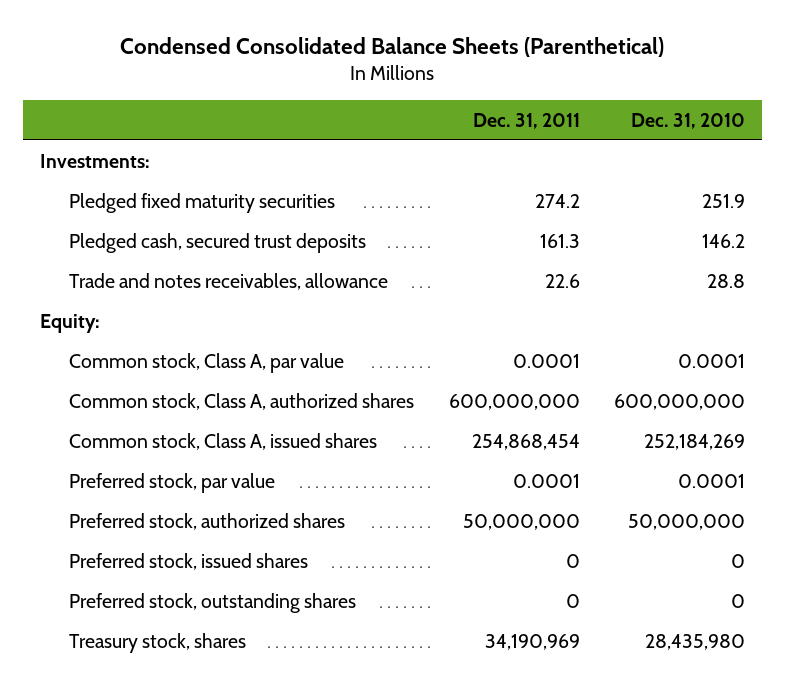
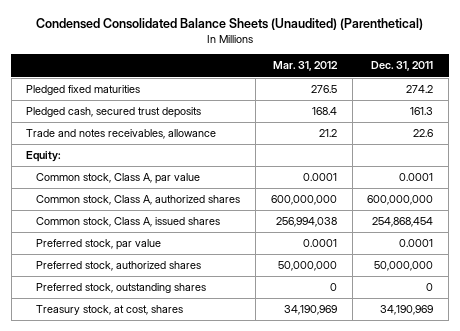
[120,36,665,57] Condensed Consolidated Balance Sheets (Parenthetical) -> [35,18,423,31] Condensed Consolidated Balance Sheets (Unaudited) (Parenthetical)
[630,112,745,129] Dec. 31, 2010 -> none
none -> [272,61,338,72] Mar. 31, 2012
[40,153,151,168] Investments: -> none
[69,192,336,213] Pledged fixed maturity securities -> [26,85,141,96] Pledged fixed maturities
[69,552,309,570] Preferred stock, issued shares -> none
[69,632,247,653] Treasury stock, shares -> [36,305,184,316] Treasury stock, at cost, shares

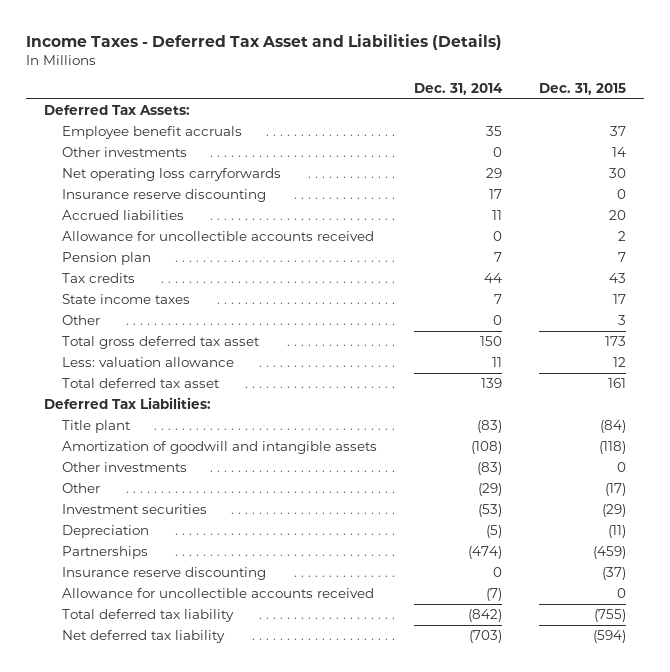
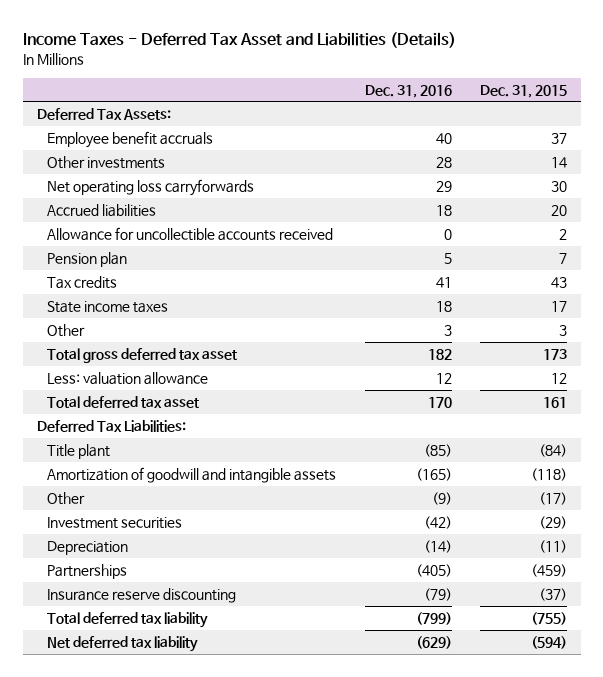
[413,83,503,96] Dec. 31, 2014 -> none
none -> [364,84,452,98] Dec. 31, 2016
[61,189,266,203] Insurance reserve discounting -> none
[61,462,187,473] Other investments -> none
[61,588,374,599] Allowance for uncollectible accounts received -> none

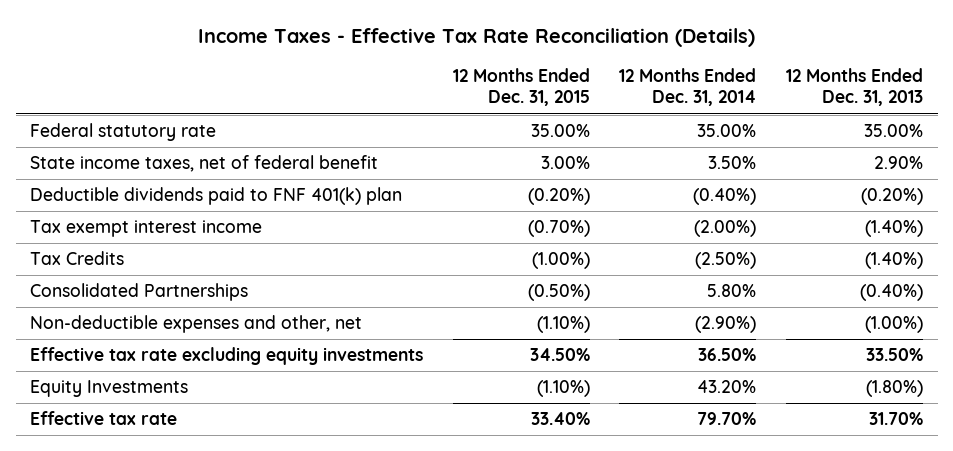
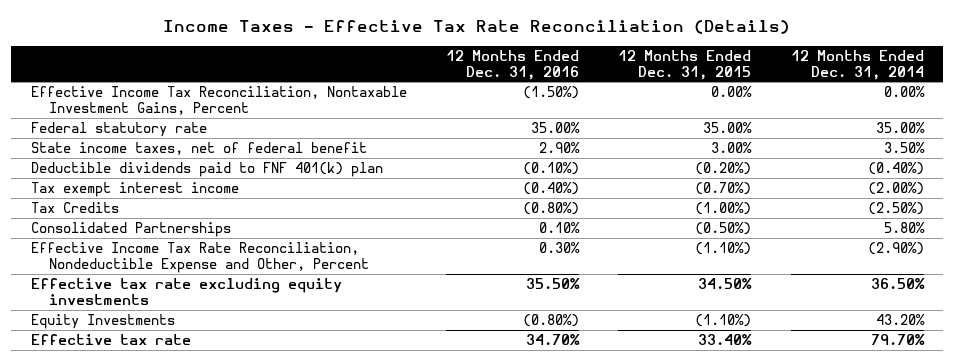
[786,68,924,107] 12 Months Ended Dec. 31, 2013 -> none
none -> [446,49,580,80] 12 Months Ended Dec. 31, 2016
none -> [30,86,407,115] Effective Income Tax Reconciliation, Nontaxable Investment Gains, Percent
[30,315,363,334] Non-deductible expenses and other, net -> [30,242,369,273] Effective Income Tax Rate Reconciliation, Nondeductible Expense and Other, Percent

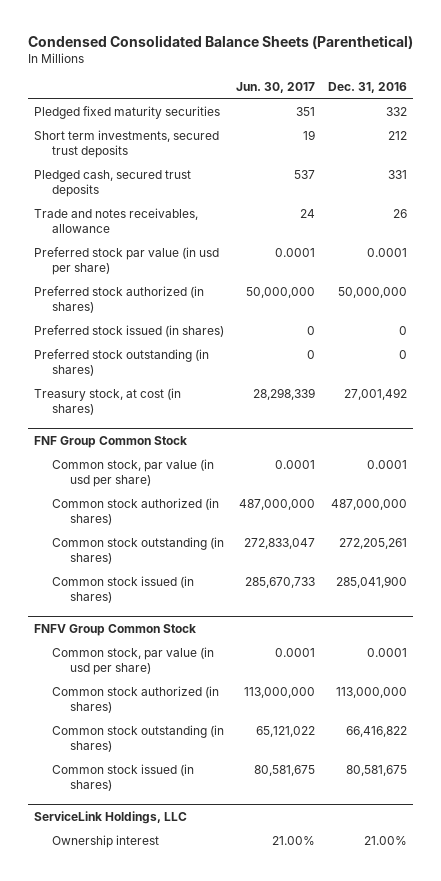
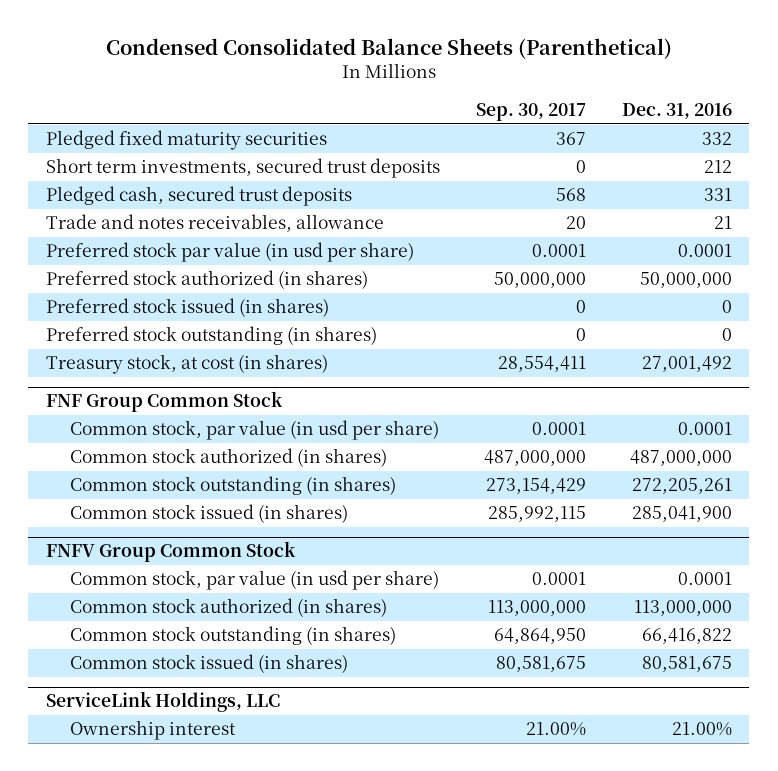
[236,82,316,94] Jun. 30, 2017 -> none
none -> [475,103,586,122] Sep. 30, 2017
[392,209,407,219] 26 -> [713,216,732,230] 21

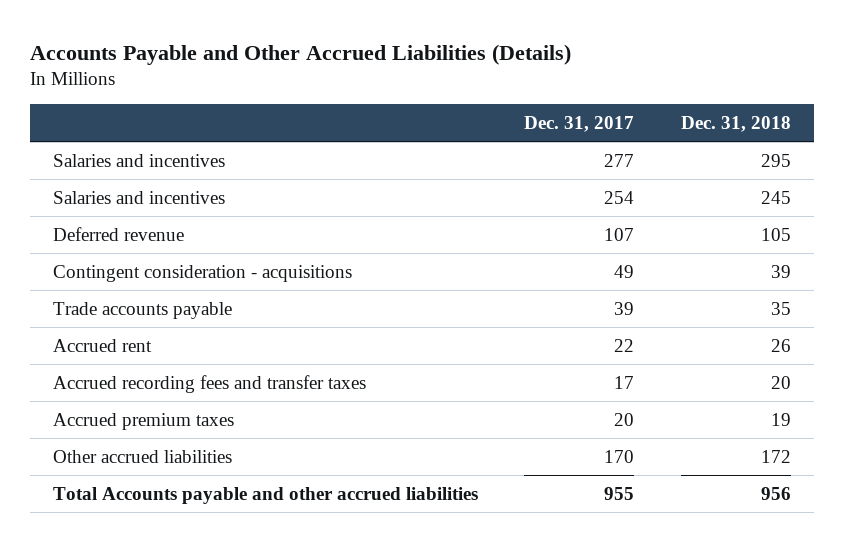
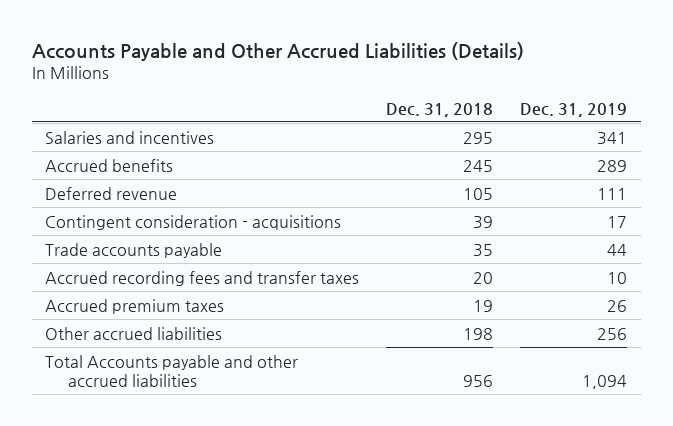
[524,116,635,133] Dec. 31, 2017 -> none
none -> [520,102,628,117] Dec. 31, 2019
[53,190,226,204] Salaries and incentives -> [45,158,174,172] Accrued benefits
[53,338,153,352] Accrued rent -> none
[760,449,791,463] 172 -> [463,327,494,340] 198

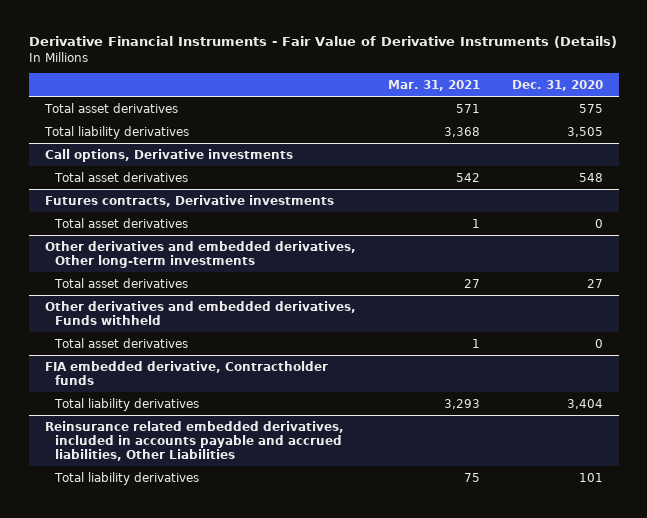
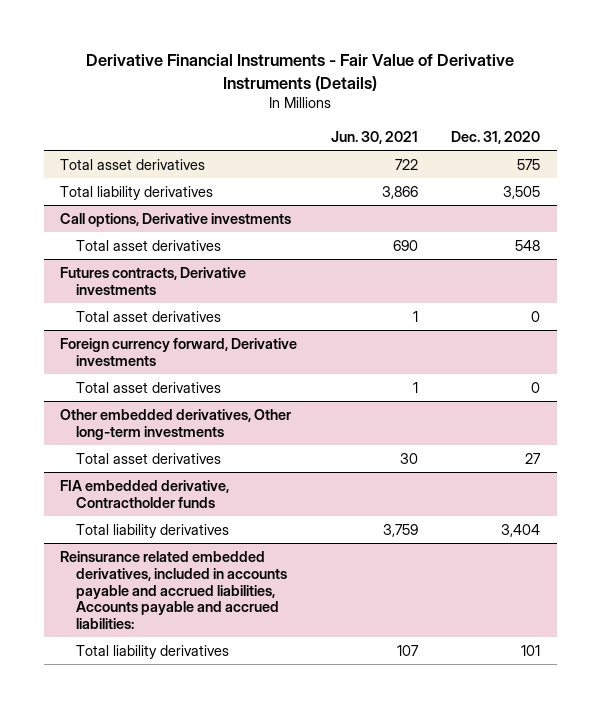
[387,79,480,91] Mar. 31, 2021 -> none
none -> [330,130,418,144] Jun. 30, 2021
[44,240,356,268] Other derivatives and embedded derivatives, Other long-term investments -> none
[53,277,188,288] Total asset derivatives -> none
[44,300,356,325] Other derivatives and embedded derivatives, Funds withheld -> none
none -> [60,337,298,366] Foreign currency forward, Derivative investments
none -> [60,408,292,440] Other embedded derivatives, Other long-term investments
none -> [75,452,221,464] Total asset derivatives
[44,420,344,462] Reinsurance related embedded derivatives, included in accounts payable and accrued liabilities, Other Liabilities -> [60,550,287,630] Reinsurance related embedded derivatives, included in accounts payable and accrued liabilities, Accounts payable and accrued liabilities:

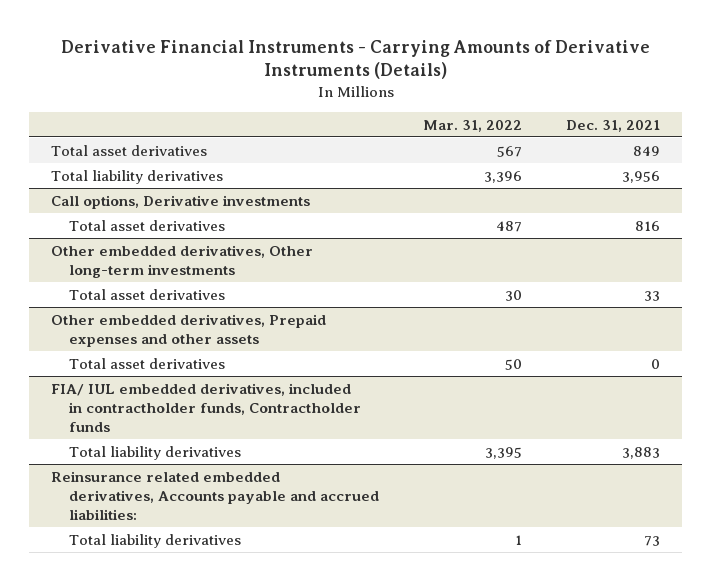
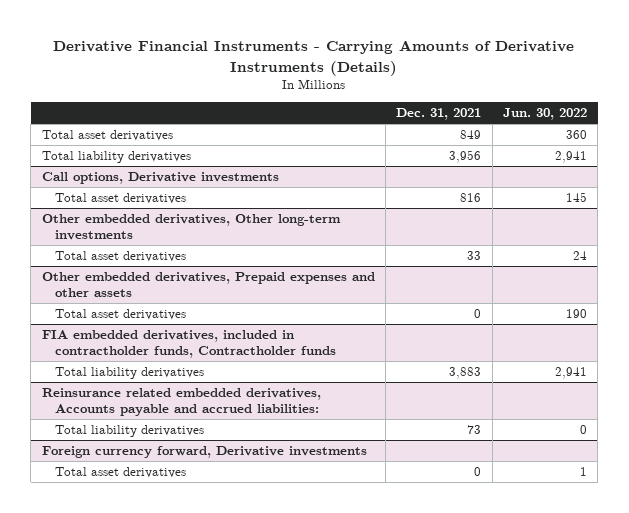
[423,119,523,132] Mar. 31, 2022 -> none
none -> [502,108,587,121] Jun. 30, 2022
[51,382,362,433] FIA/ IUL embedded derivatives, included in contractholder funds, Contractholder funds -> [41,330,336,359] FIA embedded derivatives, included in contractholder funds, Contractholder funds
none -> [41,446,367,459] Foreign currency forward, Derivative investments
none -> [54,467,186,479] Total asset derivatives

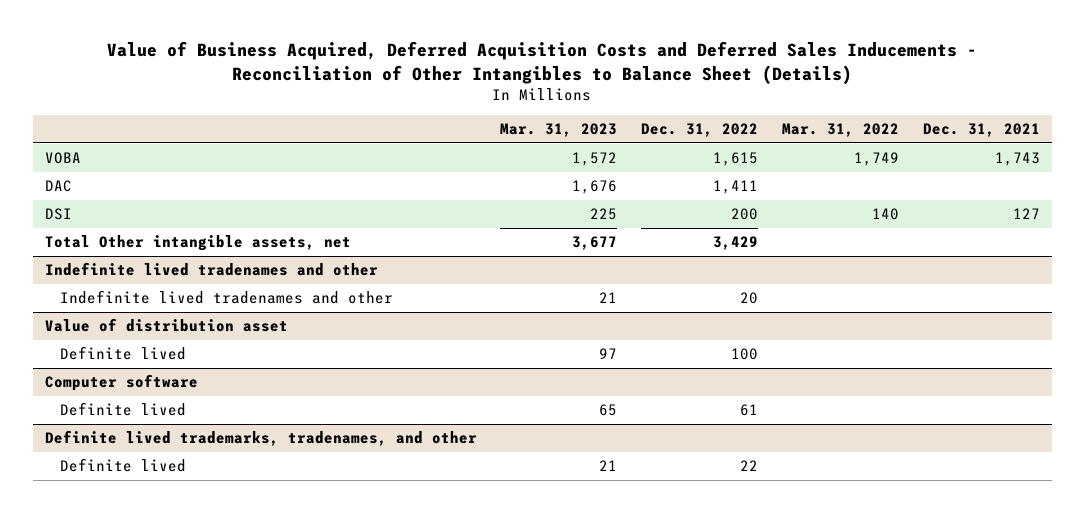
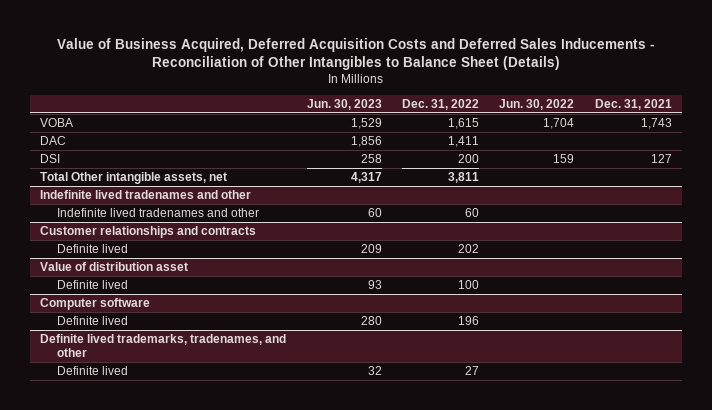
[500,123,618,138] Mar. 31, 2023 -> none
[782,123,900,138] Mar. 31, 2022 -> none
none -> [306,98,382,110] Jun. 30, 2023
none -> [499,98,575,110] Jun. 30, 2022
[713,236,759,251] 3,429 -> [448,172,480,184] 3,811
[740,292,759,305] 20 -> [465,208,480,218] 60
none -> [40,226,257,239] Customer relationships and contracts
none -> [56,244,128,254] Definite lived
[740,404,759,417] 61 -> [458,316,480,326] 196
[740,460,759,472] 22 -> [465,366,480,376] 27

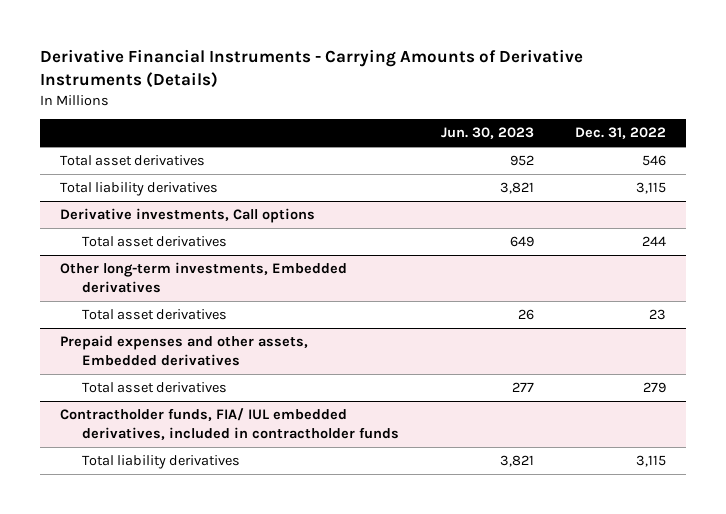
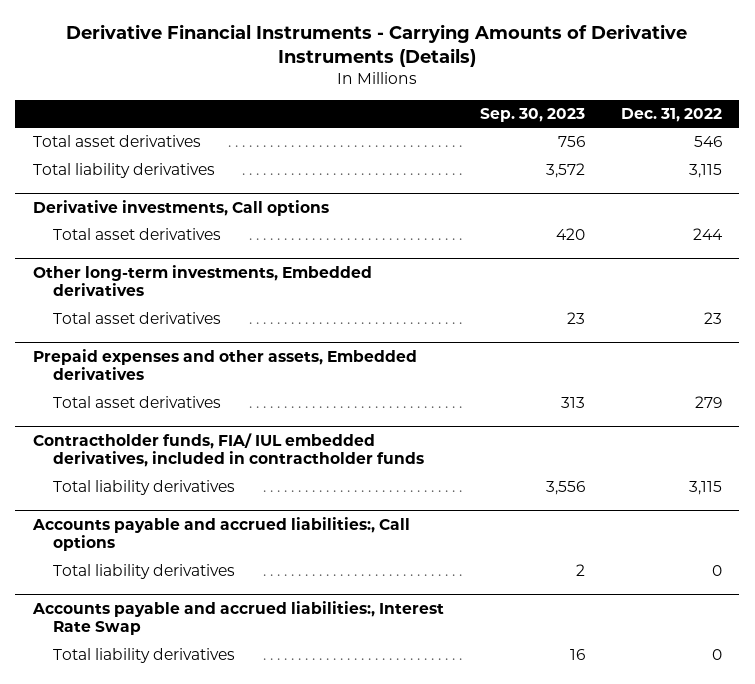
[440,127,534,140] Jun. 30, 2023 -> none
none -> [479,107,585,122] Sep. 30, 2023
none -> [32,516,411,552] Accounts payable and accrued liabilities:, Call options
none -> [53,564,236,580] Total liability derivatives
none -> [32,600,445,636] Accounts payable and accrued liabilities:, Interest Rate Swap
none -> [53,648,236,664] Total liability derivatives

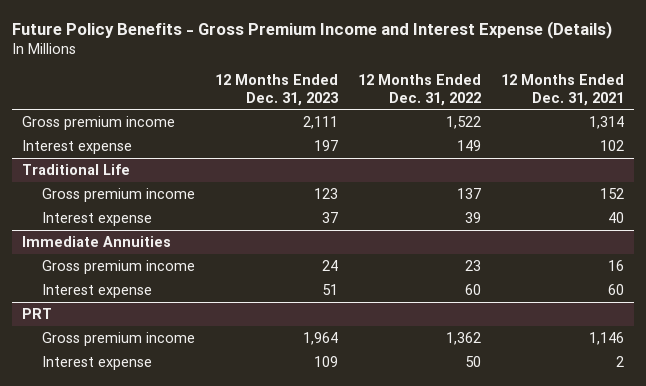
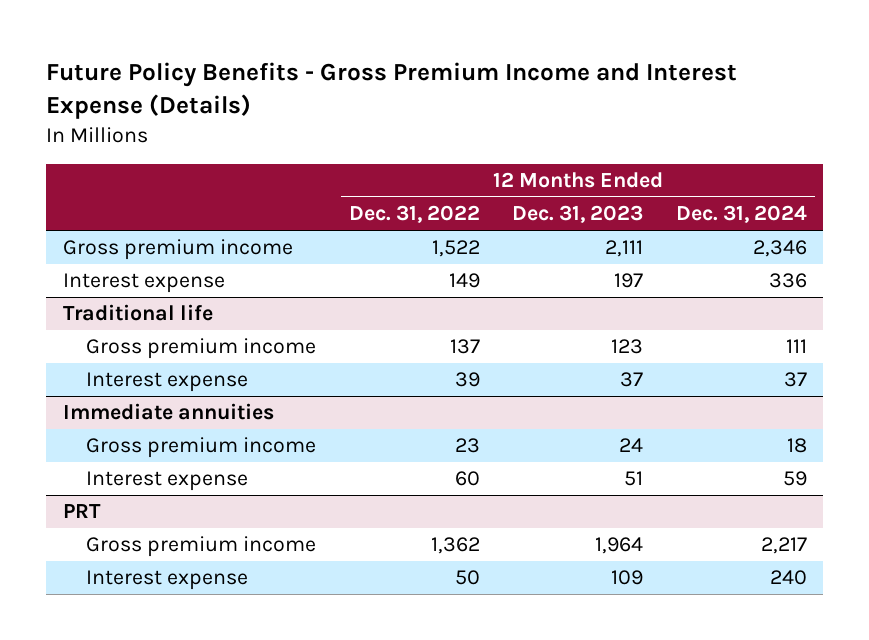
[500,74,624,106] 12 Months Ended Dec. 31, 2021 -> none
none -> [675,205,807,224] Dec. 31, 2024
[22,163,131,175] Traditional Life -> [62,304,213,322] Traditional life
[22,235,172,247] Immediate Annuities -> [62,403,274,421] Immediate annuities

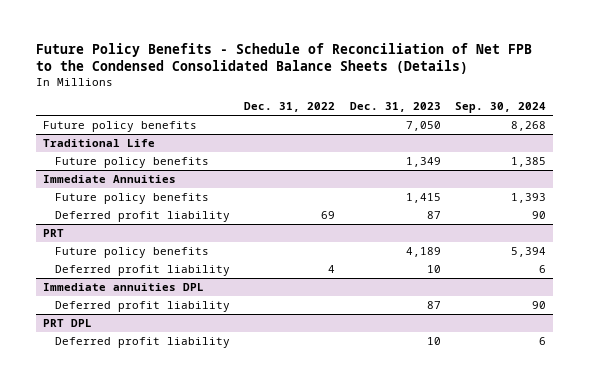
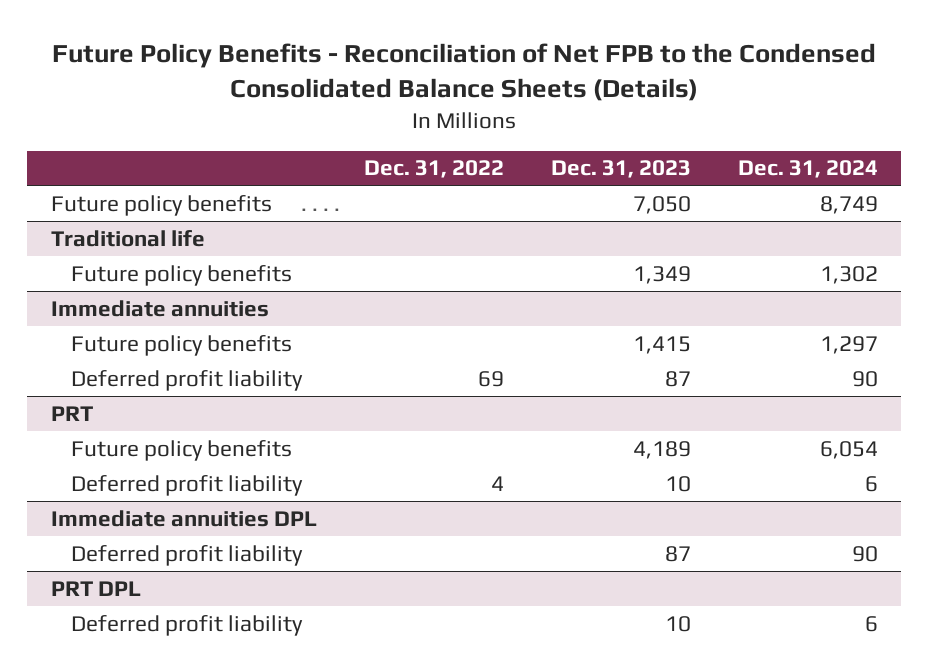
[36,42,533,74] Future Policy Benefits - Schedule of Reconciliation of Net FPB to the Condensed Consolidated Balance Sheets (Details) -> [52,43,877,102] Future Policy Benefits - Reconciliation of Net FPB to the Condensed Consolidated Balance Sheets (Details)
[455,102,547,114] Sep. 30, 2024 -> none
none -> [737,160,878,179] Dec. 31, 2024
[43,139,156,148] Traditional Life -> [50,229,205,247] Traditional life
[43,175,177,184] Immediate Annuities -> [50,299,269,317] Immediate annuities

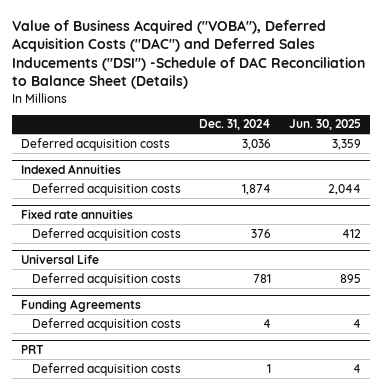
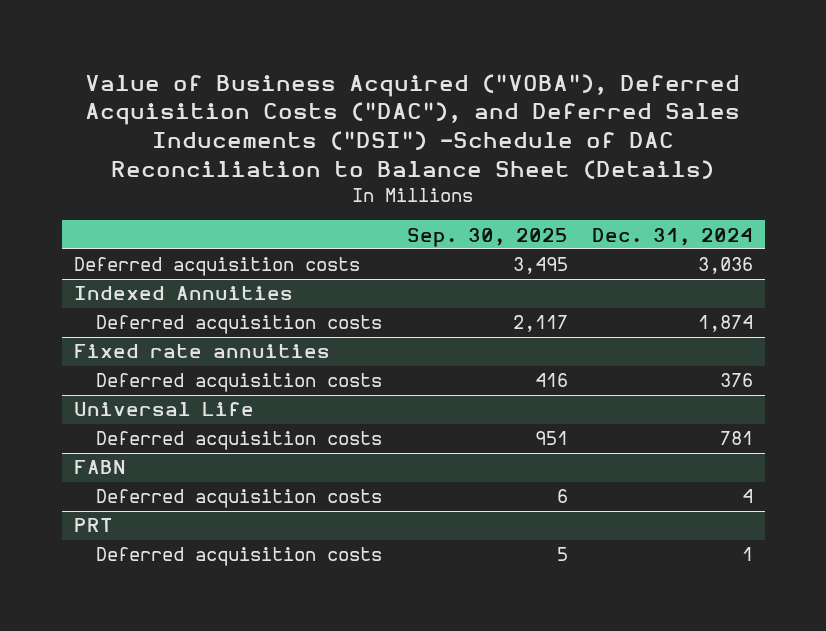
[12,19,366,90] Value of Business Acquired ("VOBA"), Deferred Acquisition Costs ("DAC") and Deferred Sales Inducements ("DSI") -Schedule of DAC Reconciliation to Balance Sheet (Details) -> [85,73,741,179] Value of Business Acquired ("VOBA"), Deferred Acquisition Costs ("DAC"), and Deferred Sales Inducements ("DSI") -Schedule of DAC Reconciliation to Balance Sheet (Details)
[289,119,362,131] Jun. 30, 2025 -> none
none -> [406,227,568,247] Sep. 30, 2025
[21,299,142,313] Funding Agreements -> [73,460,126,475] FABN

